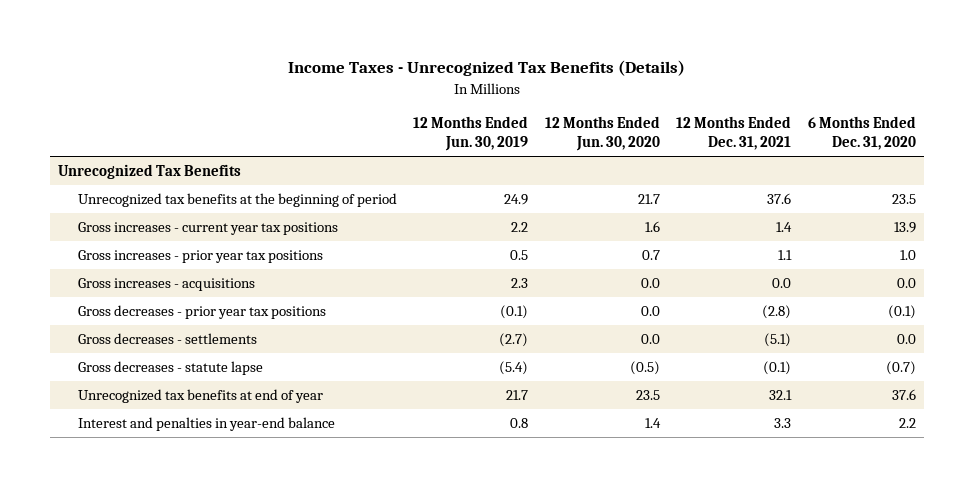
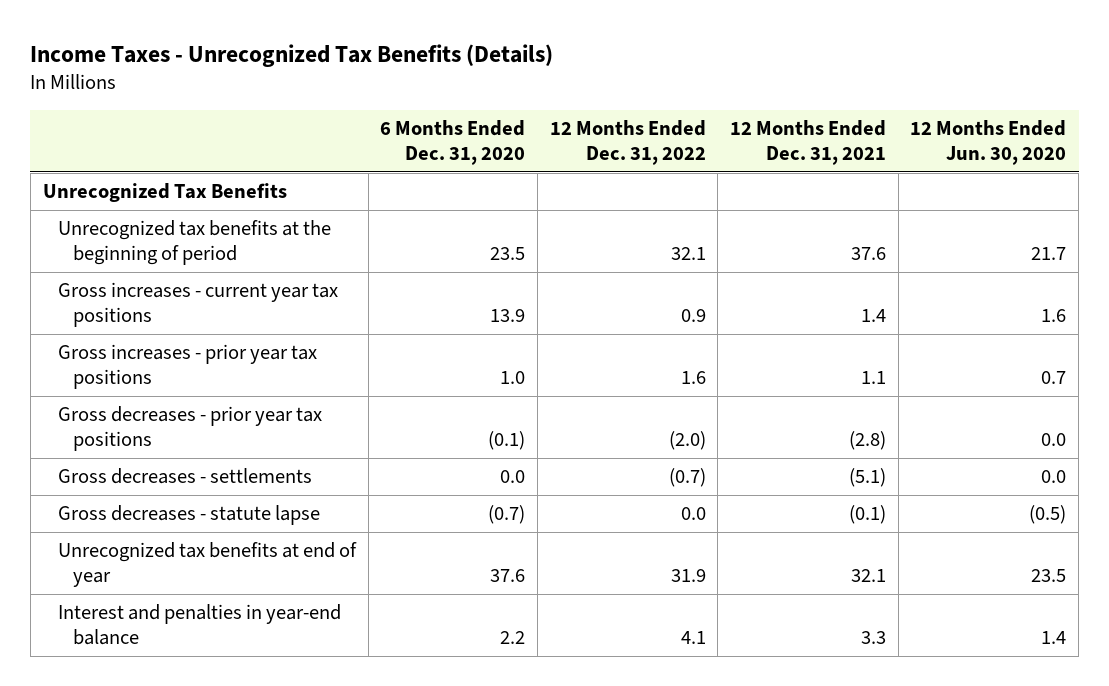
[413,115,529,152] 12 Months Ended Jun. 30, 2019 -> none
none -> [549,119,706,166] 12 Months Ended Dec. 31, 2022
[77,278,255,292] Gross increases - acquisitions -> none

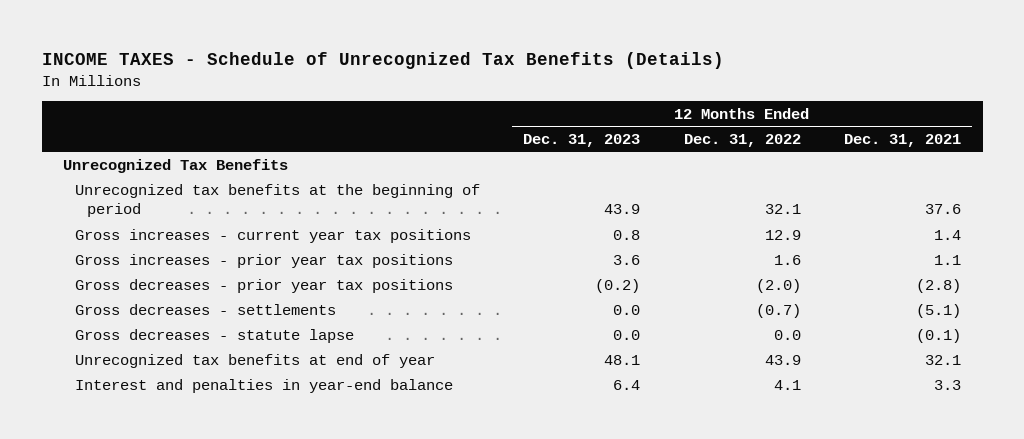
[30,43,554,67] Income Taxes - Unrecognized Tax Benefits (Details) -> [41,52,724,70] INCOME TAXES - Schedule of Unrecognized Tax Benefits (Details)
[380,119,526,166] 6 Months Ended Dec. 31, 2020 -> none
[910,119,1067,166] 12 Months Ended Jun. 30, 2020 -> none
none -> [523,133,641,147] Dec. 31, 2023
[680,309,706,323] 0.9 -> [764,229,801,240] 12.9
[670,569,706,583] 31.9 -> [764,354,801,365] 43.9

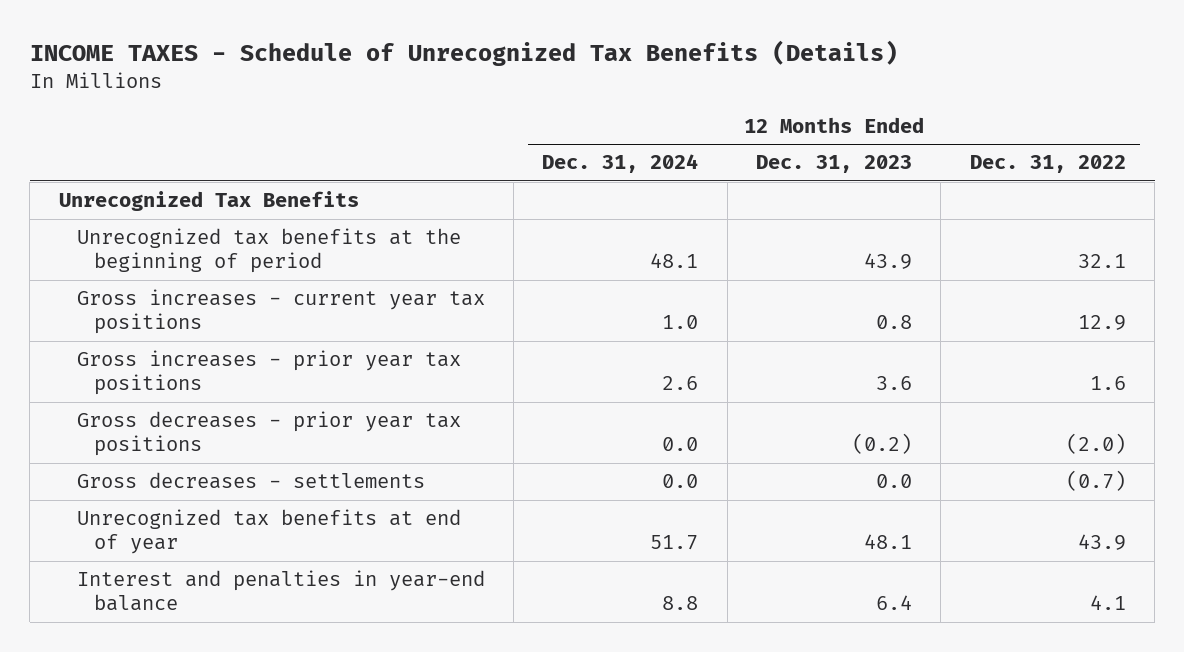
[843,133,961,147] Dec. 31, 2021 -> none
none -> [542,154,699,174] Dec. 31, 2024
[74,328,354,343] Gross decreases - statute lapse -> none

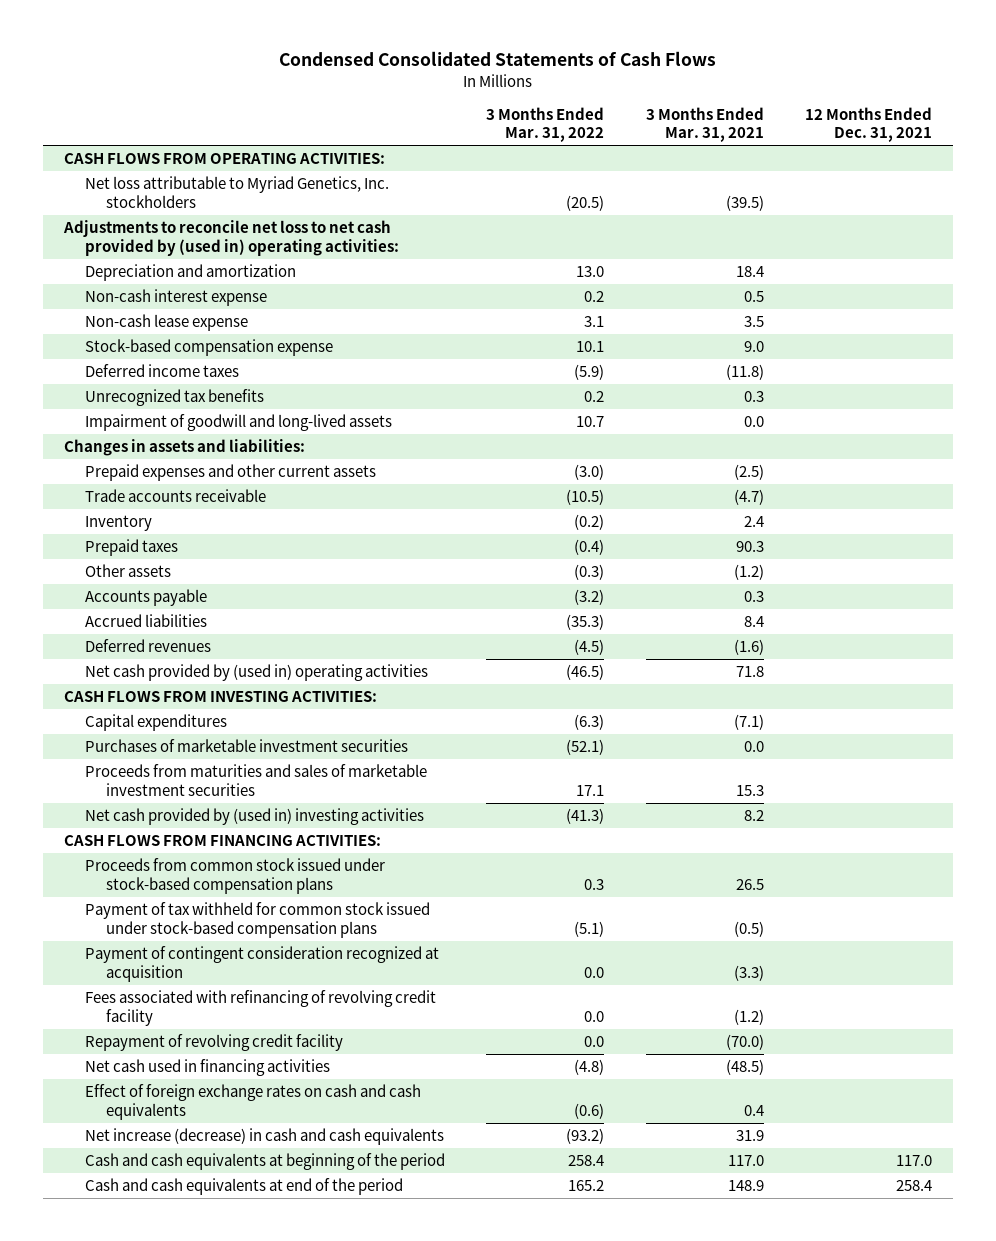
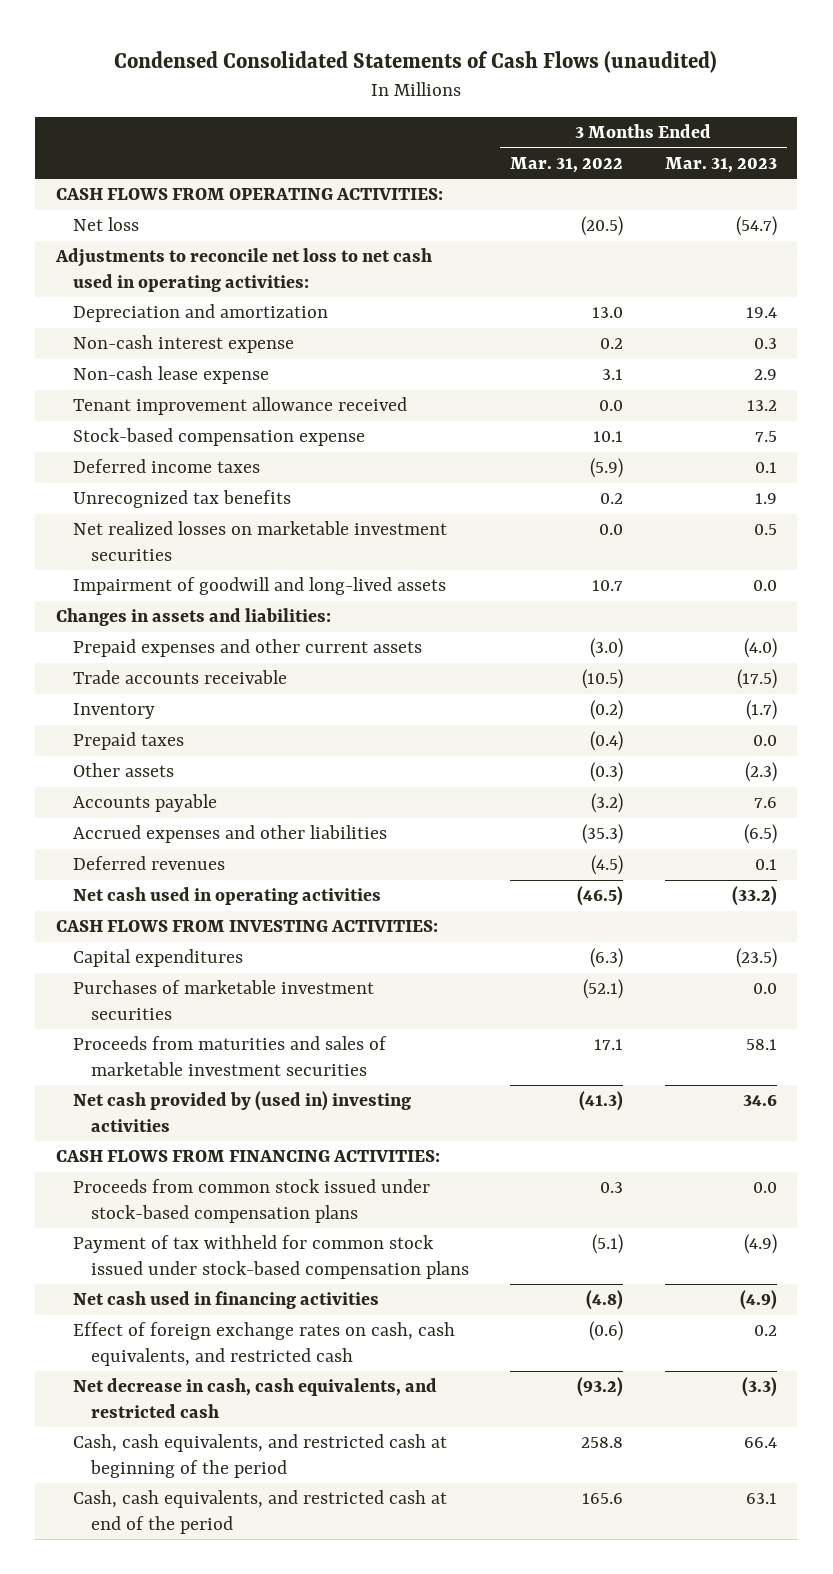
[278,51,716,67] Condensed Consolidated Statements of Cash Flows -> [114,50,718,73] Condensed Consolidated Statements of Cash Flows (unaudited)
[645,106,764,143] 3 Months Ended Mar. 31, 2021 -> none
[805,106,933,143] 12 Months Ended Dec. 31, 2021 -> none
none -> [664,156,777,173] Mar. 31, 2023
[84,176,389,208] Net loss attributable to Myriad Genetics, Inc. stockholders -> [73,217,140,232] Net loss
[62,220,399,256] Adjustments to reconcile net loss to net cash provided by (used in) operating activities: -> [55,248,433,292] Adjustments to reconcile net loss to net cash used in operating activities:
none -> [73,397,408,416] Tenant improvement allowance received
none -> [73,521,448,561] Net realized losses on marketable investment securities
[84,614,207,628] Accrued liabilities -> [73,825,388,844] Accrued expenses and other liabilities
[84,664,428,682] Net cash provided by (used in) operating activities -> [73,887,382,906] Net cash used in operating activities
[84,946,439,982] Payment of contingent consideration recognized at acquisition -> none
[84,990,436,1026] Fees associated with refinancing of revolving credit facility -> none
[84,1034,343,1052] Repayment of revolving credit facility -> none
[84,1084,421,1120] Effect of foreign exchange rates on cash and cash equivalents -> [73,1322,456,1366] Effect of foreign exchange rates on cash, cash equivalents, and restricted cash
[84,1128,444,1146] Net increase (decrease) in cash and cash equivalents -> [73,1378,438,1418] Net decrease in cash, cash equivalents, and restricted cash
[84,1153,445,1171] Cash and cash equivalents at beginning of the period -> [73,1434,448,1478] Cash, cash equivalents, and restricted cash at beginning of the period
[568,1155,605,1167] 258.4 -> [581,1437,624,1449] 258.8
[84,1178,403,1196] Cash and cash equivalents at end of the period -> [73,1490,448,1534] Cash, cash equivalents, and restricted cash at end of the period
[568,1180,605,1192] 165.2 -> [582,1493,624,1505] 165.6

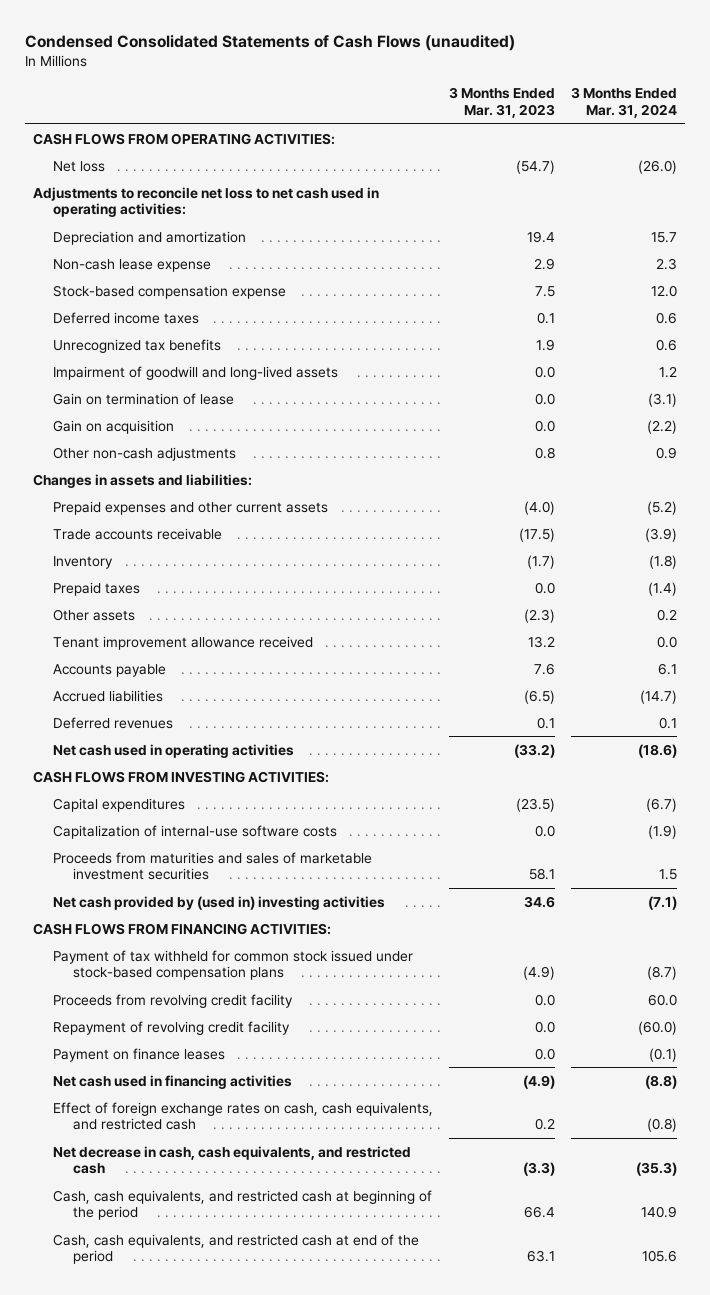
[510,156,624,173] Mar. 31, 2022 -> none
none -> [570,87,677,118] 3 Months Ended Mar. 31, 2024
[73,335,295,354] Non-cash interest expense -> none
[73,521,448,561] Net realized losses on marketable investment securities -> none
none -> [53,392,235,405] Gain on termination of lease
none -> [53,419,175,434] Gain on acquisition
none -> [53,446,237,461] Other non-cash adjustments
[73,397,408,416] Tenant improvement allowance received -> [53,635,314,650] Tenant improvement allowance received
[73,825,388,844] Accrued expenses and other liabilities -> [53,689,164,702] Accrued liabilities
[73,980,375,1020] Purchases of marketable investment securities -> none
none -> [53,824,338,839] Capitalization of internal-use software costs
[73,1179,431,1223] Proceeds from common stock issued under stock-based compensation plans -> none
none -> [53,993,294,1008] Proceeds from revolving credit facility
none -> [53,1020,291,1035] Repayment of revolving credit facility
none -> [53,1047,226,1062] Payment on finance leases

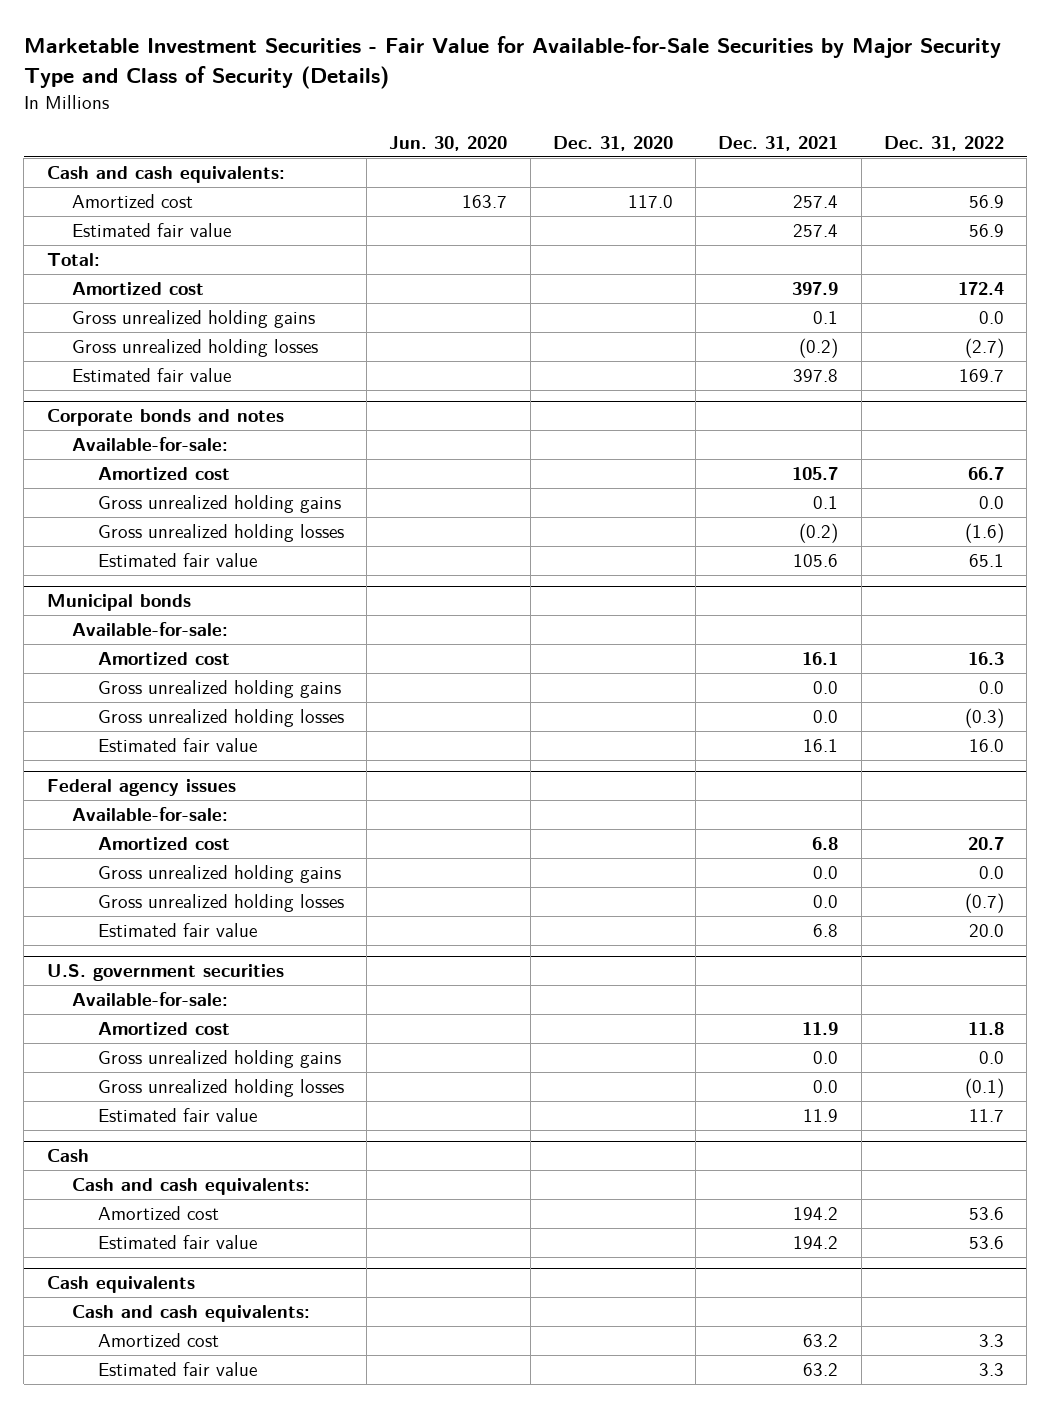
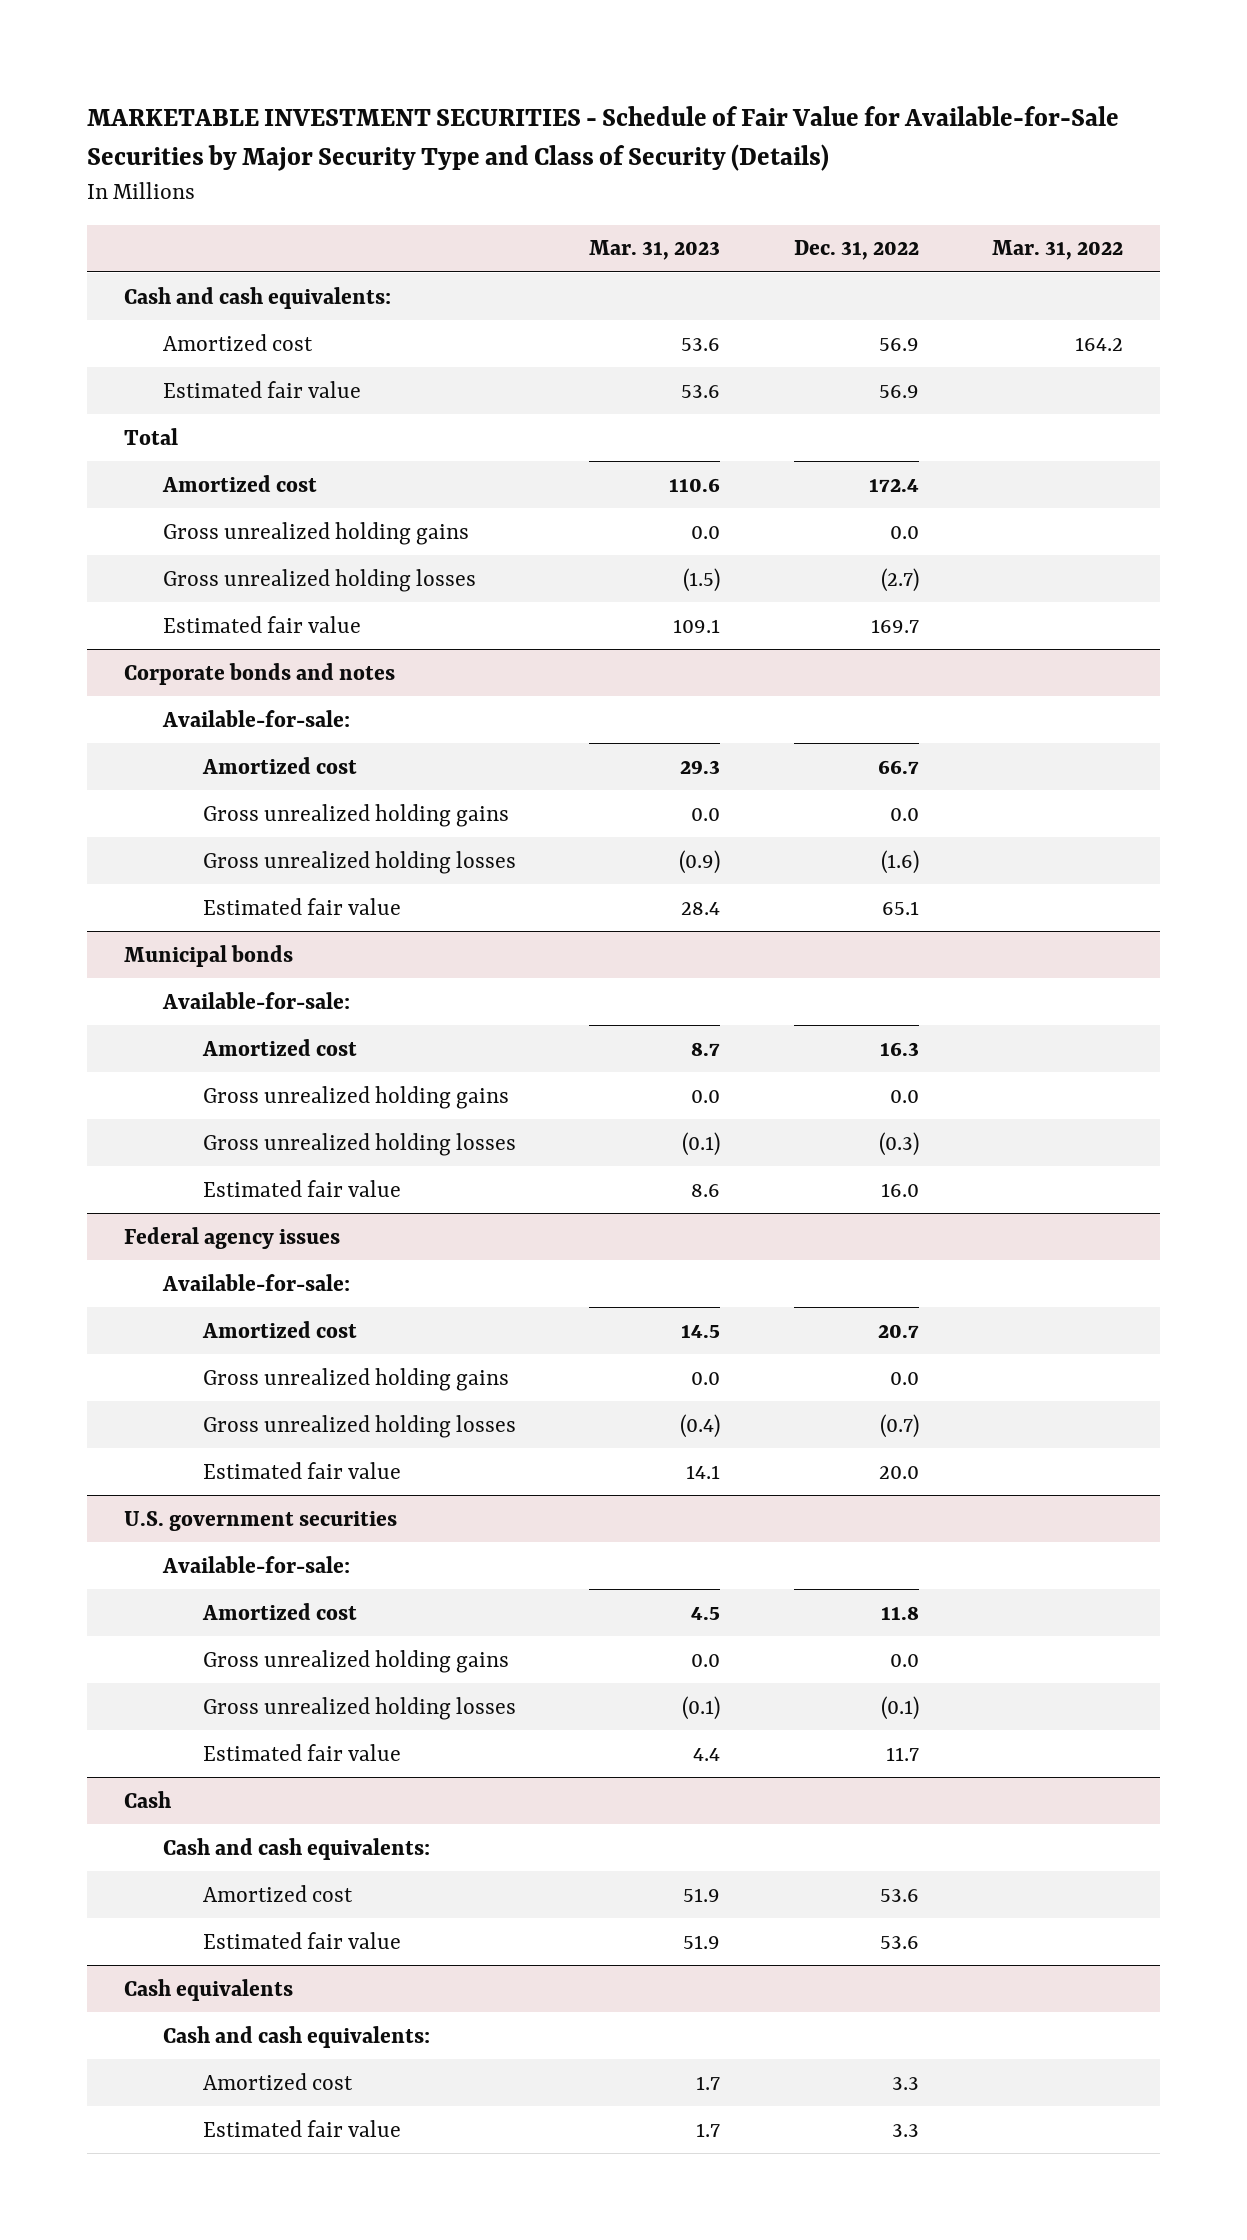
[23,36,1001,90] Marketable Investment Securities - Fair Value for Available-for-Sale Securities by Major Security Type and Class of Security (Details) -> [87,106,1120,172] MARKETABLE INVESTMENT SECURITIES - Schedule of Fair Value for Available-for-Sale Securities by Major Security Type and Class of Security (Details)
[389,136,508,152] Jun. 30, 2020 -> none
[552,136,673,152] Dec. 31, 2020 -> none
[718,136,839,152] Dec. 31, 2021 -> none
none -> [589,240,721,261] Mar. 31, 2023
none -> [991,240,1123,261] Mar. 31, 2022
[46,253,100,267] Total: -> [123,427,178,445] Total

